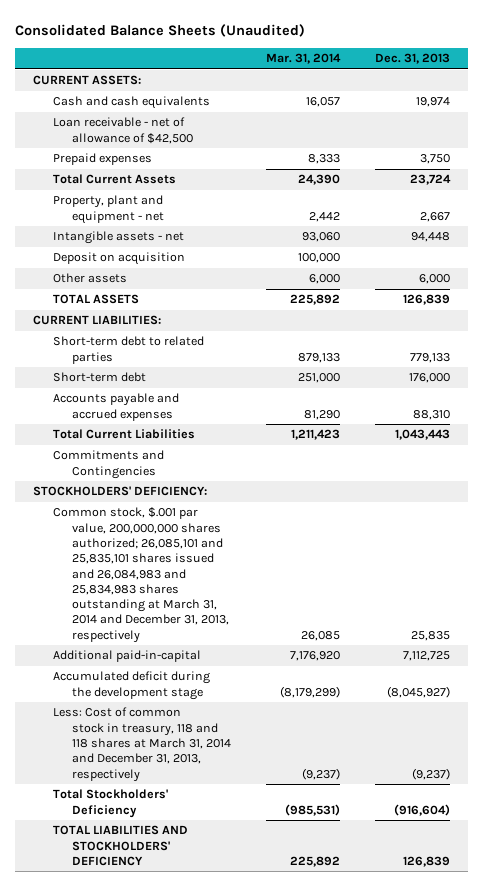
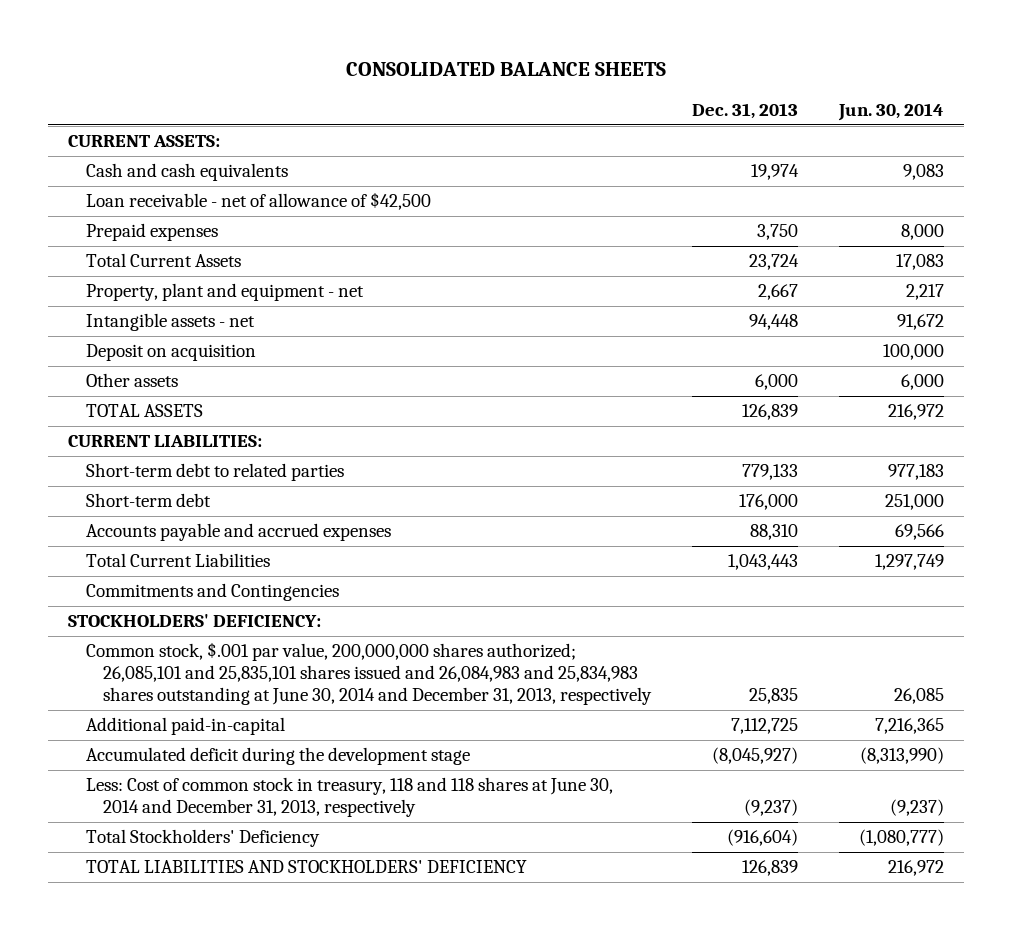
[15,24,306,38] Consolidated Balance Sheets (Unaudited) -> [345,62,666,77] CONSOLIDATED BALANCE SHEETS
[266,53,342,65] Mar. 31, 2014 -> none
none -> [837,102,944,121] Jun. 30, 2014
[52,507,230,643] Common stock, $.001 par value, 200,000,000 shares authorized; 26,085,101 and 25,835,101 shares issued and 26,084,983 and 25,834,983 shares outstanding at March 31, 2014 and December 31, 2013, respectively -> [85,642,653,705] Common stock, $.001 par value, 200,000,000 shares authorized; 26,085,101 and 25,835,101 shares issued and 26,084,983 and 25,834,983 shares outstanding at June 30, 2014 and December 31, 2013, respectively
[52,707,232,782] Less: Cost of common stock in treasury, 118 and 118 shares at March 31, 2014 and December 31, 2013, respectively -> [85,777,613,818] Less: Cost of common stock in treasury, 118 and 118 shares at June 30, 2014 and December 31, 2013, respectively

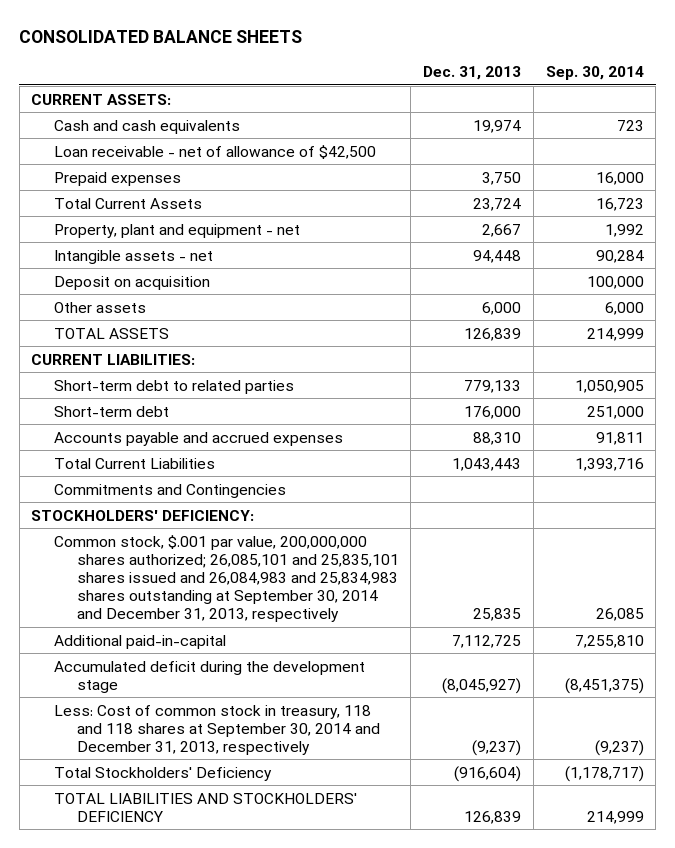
[837,102,944,121] Jun. 30, 2014 -> none
none -> [545,66,644,81] Sep. 30, 2014
[85,642,653,705] Common stock, $.001 par value, 200,000,000 shares authorized; 26,085,101 and 25,835,101 shares issued and 26,084,983 and 25,834,983 shares outstanding at June 30, 2014 and December 31, 2013, respectively -> [54,534,399,623] Common stock, $.001 par value, 200,000,000 shares authorized; 26,085,101 and 25,835,101 shares issued and 26,084,983 and 25,834,983 shares outstanding at September 30, 2014 and December 31, 2013, respectively
[85,777,613,818] Less: Cost of common stock in treasury, 118 and 118 shares at June 30, 2014 and December 31, 2013, respectively -> [54,704,380,755] Less: Cost of common stock in treasury, 118 and 118 shares at September 30, 2014 and December 31, 2013, respectively

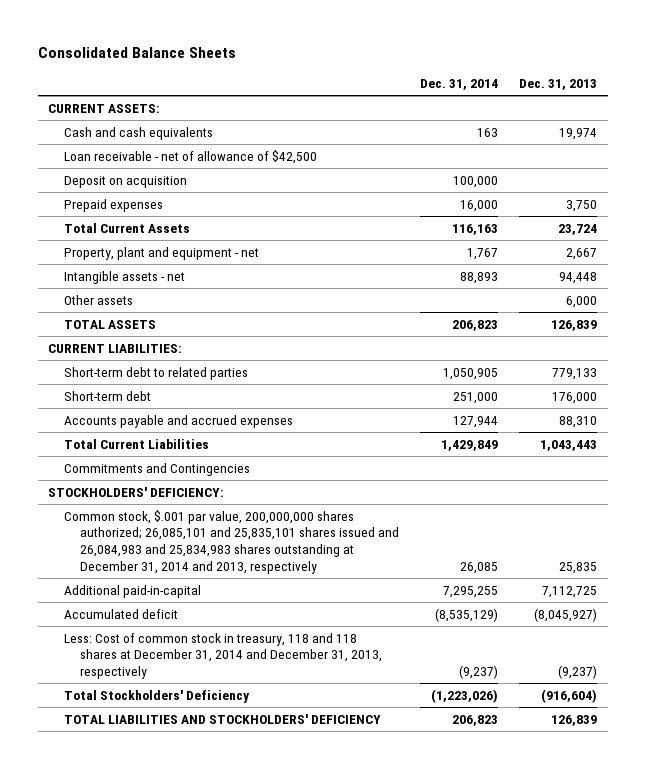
[19,30,303,44] CONSOLIDATED BALANCE SHEETS -> [37,47,236,59] Consolidated Balance Sheets
[545,66,644,81] Sep. 30, 2014 -> none
none -> [420,79,499,91] Dec. 31, 2014
[54,275,211,290] Deposit on acquisition -> [64,175,188,188] Deposit on acquisition
[54,534,399,623] Common stock, $.001 par value, 200,000,000 shares authorized; 26,085,101 and 25,835,101 shares issued and 26,084,983 and 25,834,983 shares outstanding at September 30, 2014 and December 31, 2013, respectively -> [64,509,399,574] Common stock, $.001 par value, 200,000,000 shares authorized; 26,085,101 and 25,835,101 shares issued and 26,084,983 and 25,834,983 shares outstanding at December 31, 2014 and 2013, respectively
[54,660,366,693] Accumulated deficit during the development stage -> [64,608,179,619] Accumulated deficit
[54,704,380,755] Less: Cost of common stock in treasury, 118 and 118 shares at September 30, 2014 and December 31, 2013, respectively -> [64,632,382,679] Less: Cost of common stock in treasury, 118 and 118 shares at December 31, 2014 and December 31, 2013, respectively

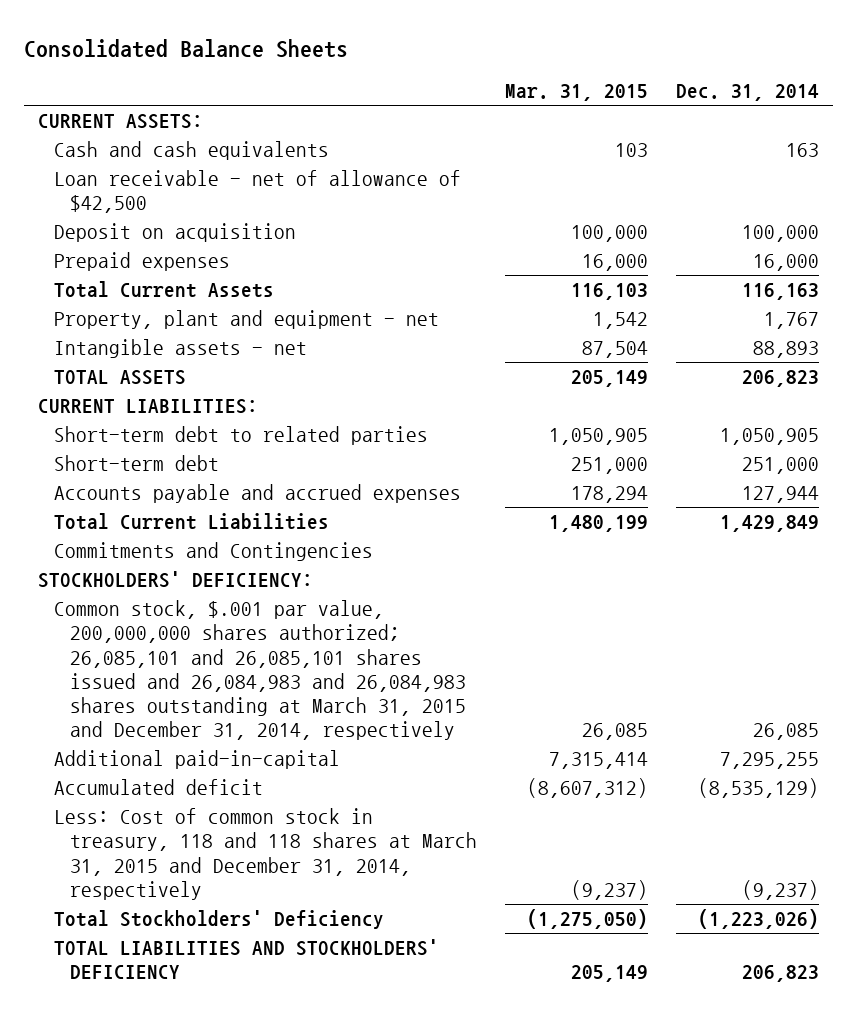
[519,79,598,91] Dec. 31, 2013 -> none
none -> [504,84,648,102] Mar. 31, 2015
[64,294,134,305] Other assets -> none
[64,509,399,574] Common stock, $.001 par value, 200,000,000 shares authorized; 26,085,101 and 25,835,101 shares issued and 26,084,983 and 25,834,983 shares outstanding at December 31, 2014 and 2013, respectively -> [54,600,467,741] Common stock, $.001 par value, 200,000,000 shares authorized; 26,085,101 and 26,085,101 shares issued and 26,084,983 and 26,084,983 shares outstanding at March 31, 2015 and December 31, 2014, respectively
[64,632,382,679] Less: Cost of common stock in treasury, 118 and 118 shares at December 31, 2014 and December 31, 2013, respectively -> [54,808,478,900] Less: Cost of common stock in treasury, 118 and 118 shares at March 31, 2015 and December 31, 2014, respectively

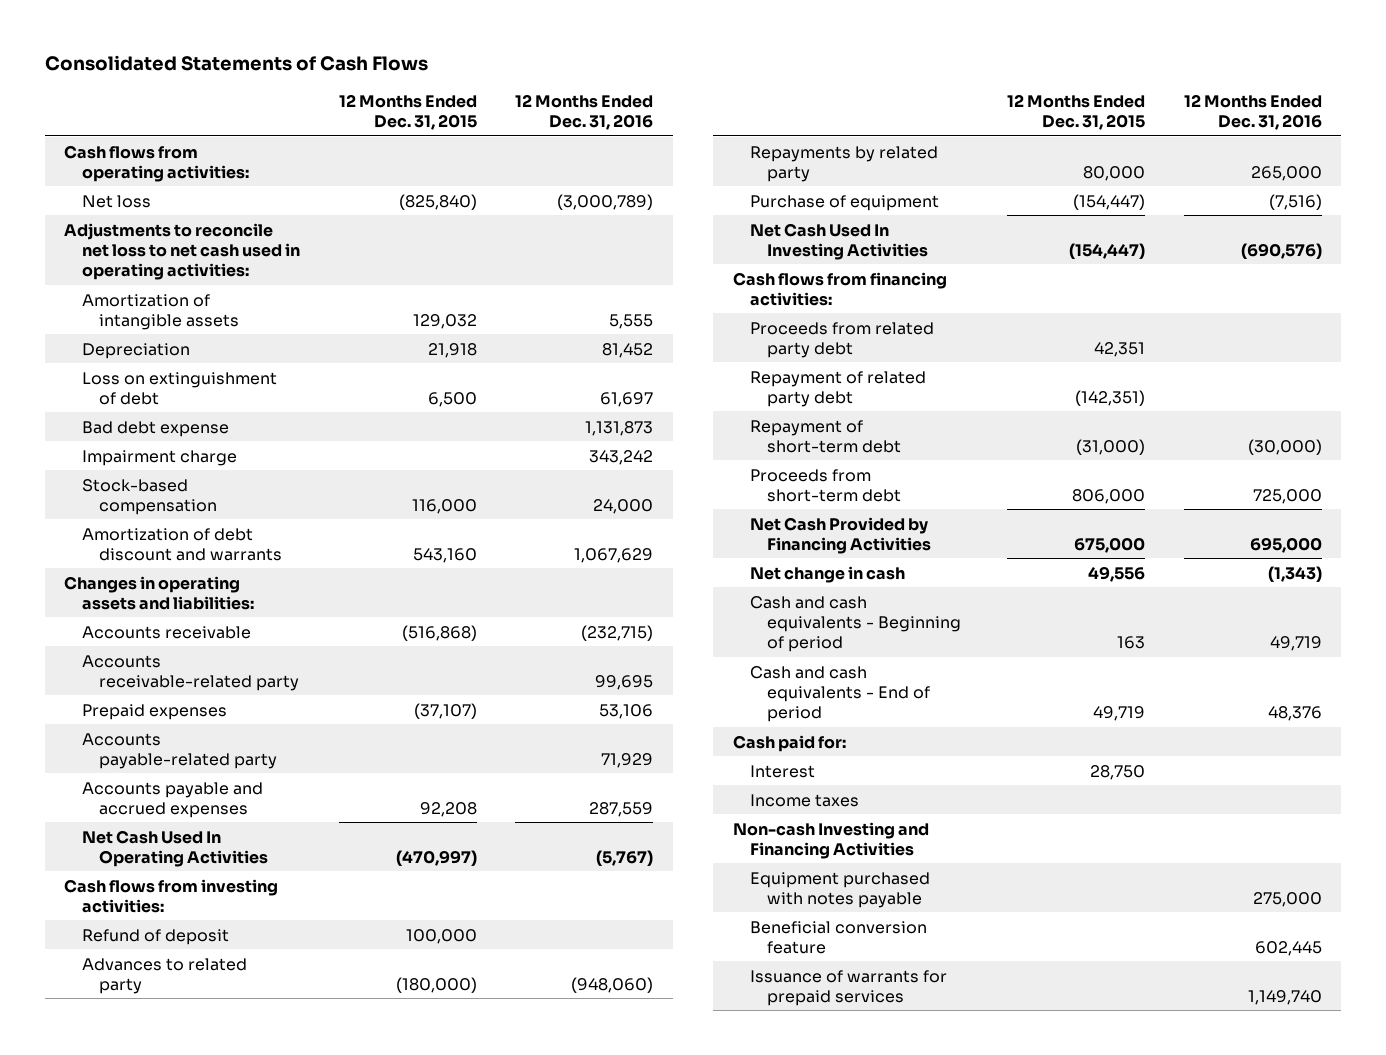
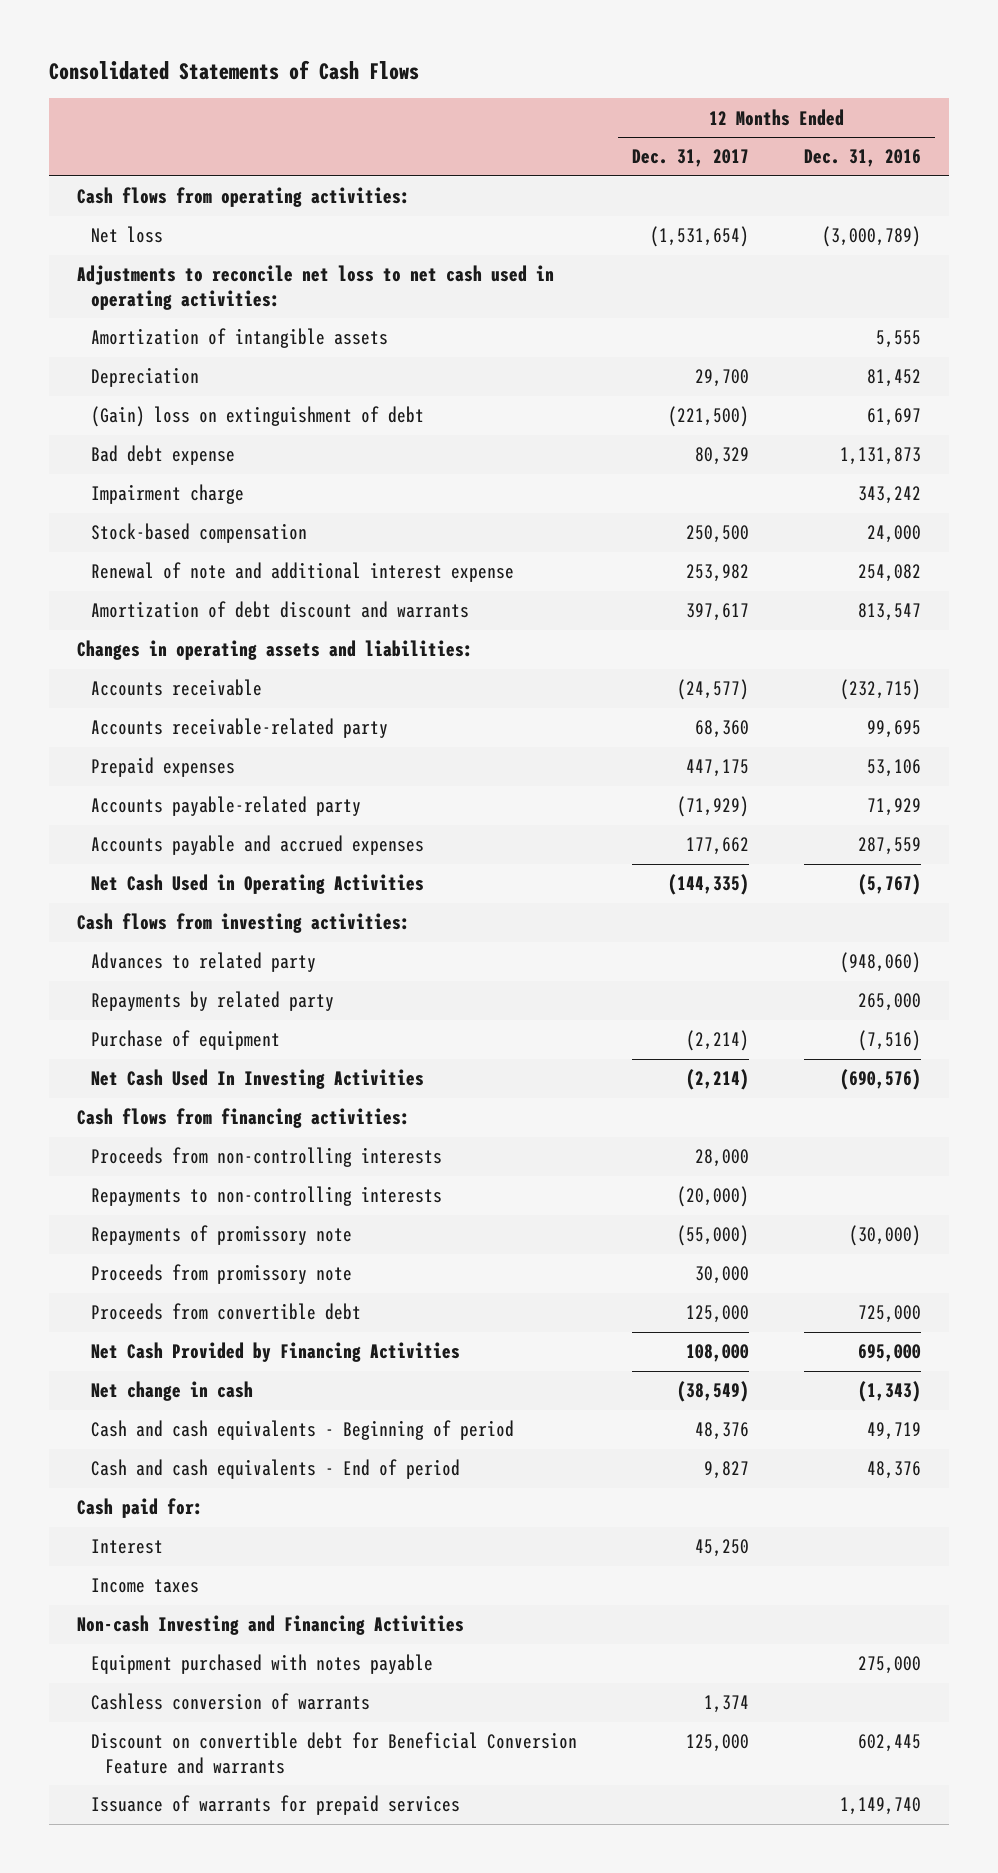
[338,93,477,130] 12 Months Ended Dec. 31, 2015 -> none
none -> [631,149,749,168] Dec. 31, 2017
[81,371,277,405] Loss on extinguishment of debt -> [90,406,424,428] (Gain) loss on extinguishment of debt
none -> [90,562,514,583] Renewal of note and additional interest expense
[574,547,654,563] 1,067,629 -> [858,603,922,622] 813,547
[81,829,269,867] Net Cash Used In Operating Activities -> [90,874,424,895] Net Cash Used in Operating Activities
[81,928,229,945] Refund of deposit -> none
[749,321,934,358] Proceeds from related party debt -> none
[749,370,926,407] Repayment of related party debt -> none
[749,419,902,453] Repayment of short-term debt -> none
none -> [90,1147,442,1168] Proceeds from non-controlling interests
none -> [90,1186,442,1207] Repayments to non-controlling interests
none -> [90,1225,352,1246] Repayments of promissory note
none -> [90,1264,352,1285] Proceeds from promissory note
[749,468,902,502] Proceeds from short-term debt -> [90,1303,361,1321] Proceeds from convertible debt
none -> [90,1693,370,1711] Cashless conversion of warrants
[749,920,927,954] Beneficial conversion feature -> [90,1732,577,1774] Discount on convertible debt for Beneficial Conversion Feature and warrants

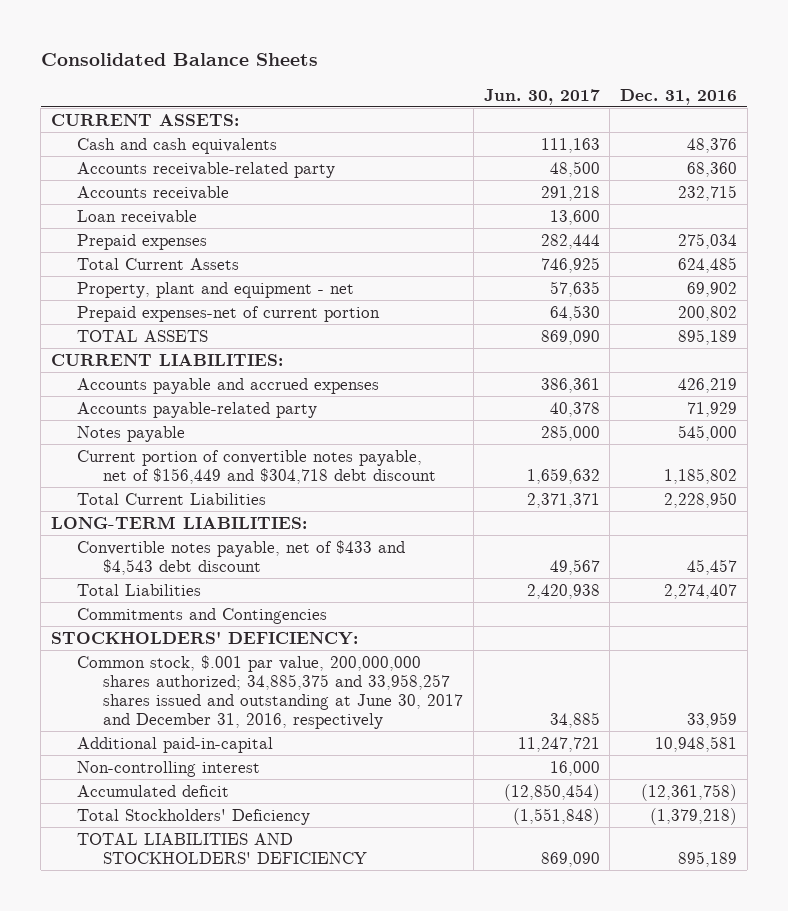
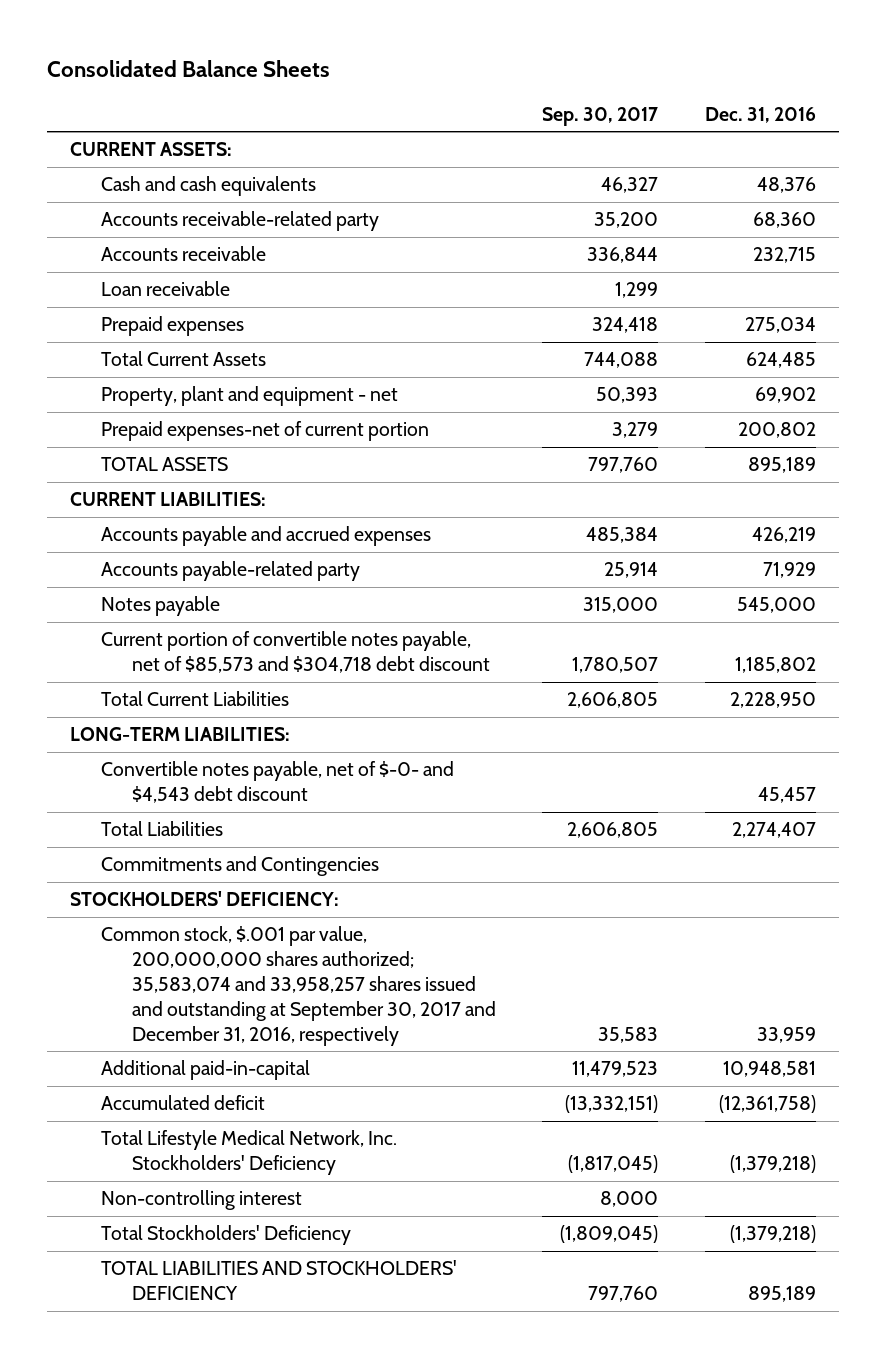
[483,88,600,105] Jun. 30, 2017 -> none
none -> [542,106,659,126] Sep. 30, 2017
[77,449,437,484] Current portion of convertible notes payable, net of $156,449 and $304,718 debt discount -> [100,631,490,674] Current portion of convertible notes payable, net of $85,573 and $304,718 debt discount
[77,539,406,575] Convertible notes payable, net of $433 and $4,543 debt discount -> [100,761,454,804] Convertible notes payable, net of $-0- and $4,543 debt discount
[77,654,464,729] Common stock, $.001 par value, 200,000,000 shares authorized; 34,885,375 and 33,958,257 shares issued and outstanding at June 30, 2017 and December 31, 2016, respectively -> [100,926,496,1046] Common stock, $.001 par value, 200,000,000 shares authorized; 35,583,074 and 33,958,257 shares issued and outstanding at September 30, 2017 and December 31, 2016, respectively
none -> [100,1130,397,1176] Total Lifestyle Medical Network, Inc. Stockholders' Deficiency
[77,760,261,777] Non-controlling interest -> [100,1190,302,1211] Non-controlling interest

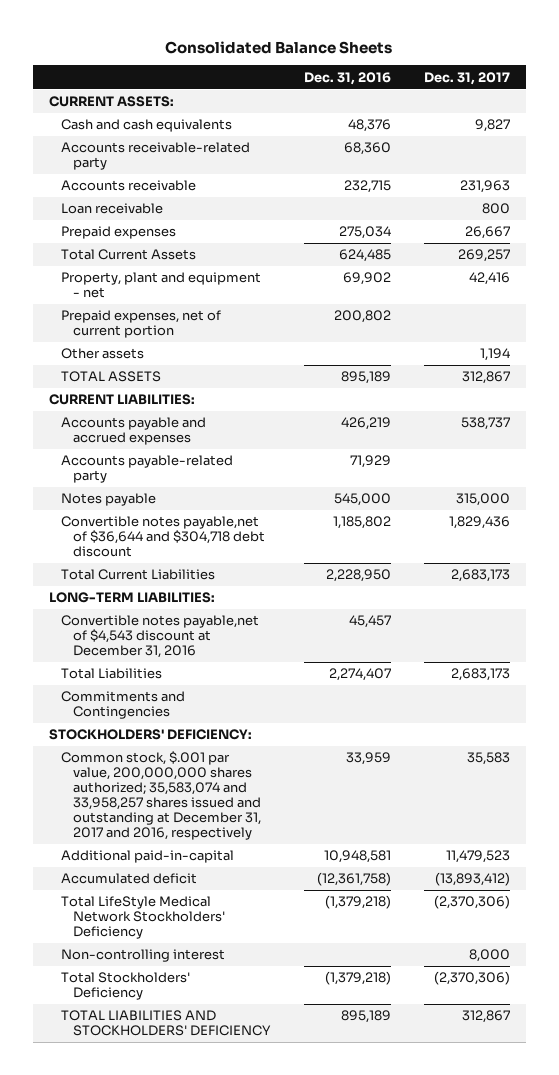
[542,106,659,126] Sep. 30, 2017 -> none
none -> [423,71,510,85] Dec. 31, 2017
[100,421,429,442] Prepaid expenses-net of current portion -> [61,310,222,339] Prepaid expenses, net of current portion
none -> [61,348,145,360] Other assets
[100,631,490,674] Current portion of convertible notes payable, net of $85,573 and $304,718 debt discount -> [61,516,266,558] Convertible notes payable,net of $36,644 and $304,718 debt discount
[100,761,454,804] Convertible notes payable, net of $-0- and $4,543 debt discount -> [61,615,260,659] Convertible notes payable,net of $4,543 discount at December 31, 2016
[100,926,496,1046] Common stock, $.001 par value, 200,000,000 shares authorized; 35,583,074 and 33,958,257 shares issued and outstanding at September 30, 2017 and December 31, 2016, respectively -> [61,751,262,841] Common stock, $.001 par value, 200,000,000 shares authorized; 35,583,074 and 33,958,257 shares issued and outstanding at December 31, 2017 and 2016, respectively
[100,1130,397,1176] Total Lifestyle Medical Network, Inc. Stockholders' Deficiency -> [61,896,226,940] Total LifeStyle Medical Network Stockholders' Deficiency

